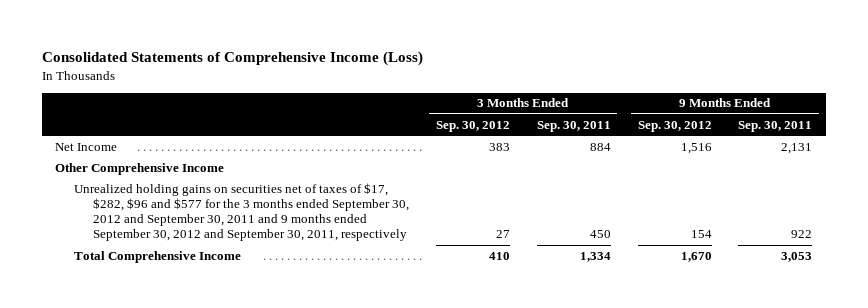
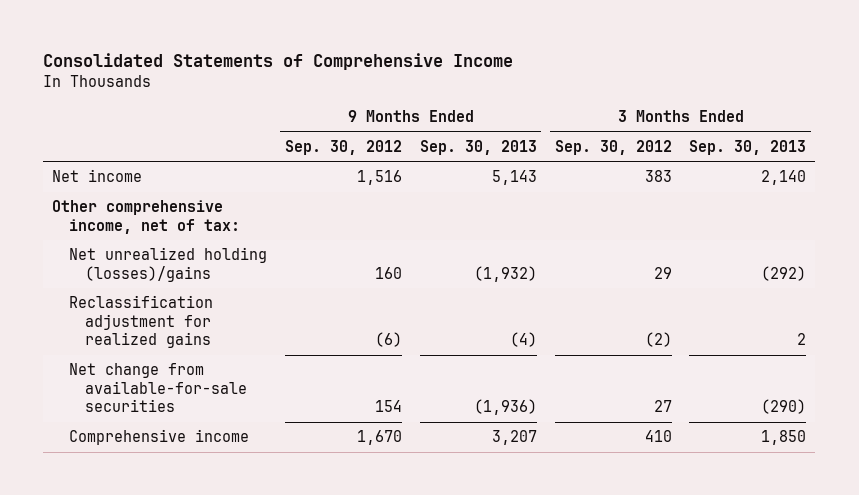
[41,50,423,66] Consolidated Statements of Comprehensive Income (Loss) -> [43,52,514,70] Consolidated Statements of Comprehensive Income
[536,120,611,132] Sep. 30, 2011 -> none
[738,120,813,132] Sep. 30, 2011 -> none
none -> [419,139,537,155] Sep. 30, 2013
none -> [689,139,807,155] Sep. 30, 2013
[55,142,118,151] Net Income -> [52,169,143,183] Net income
[55,162,225,175] Other Comprehensive Income -> [52,200,240,234] Other comprehensive income, net of tax:
none -> [68,247,267,282] Net unrealized holding (losses)/gains
none -> [68,295,213,349] Reclassification adjustment for realized gains
[74,182,409,242] Unrealized holding gains on securities net of taxes of $17, $282, $96 and $577 for the 3 months ended September 30, 2012 and September 30, 2011 and 9 months ended September 30, 2012 and September 30, 2011, respectively -> [68,363,248,413] Net change from available-for-sale securities
[74,250,242,263] Total Comprehensive Income -> [68,429,249,446] Comprehensive income

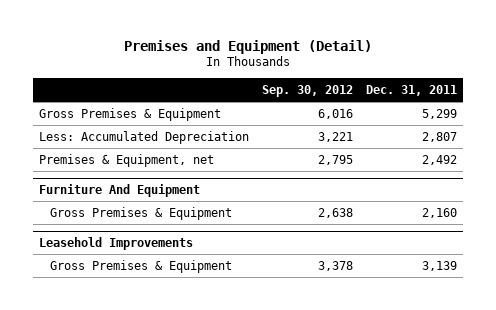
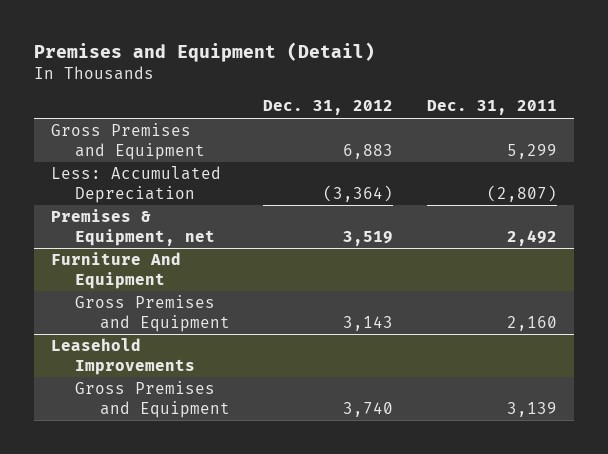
[261,84,353,97] Sep. 30, 2012 -> none
none -> [263,100,394,116] Dec. 31, 2012
[39,107,222,121] Gross Premises & Equipment -> [50,123,206,160] Gross Premises and Equipment
[421,131,457,142] 2,807 -> [487,184,558,202] (2,807)
[49,206,232,220] Gross Premises & Equipment -> [75,295,230,332] Gross Premises and Equipment
[49,259,232,273] Gross Premises & Equipment -> [75,381,230,418] Gross Premises and Equipment

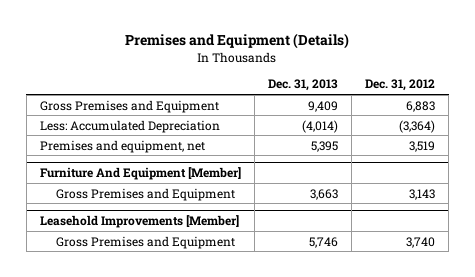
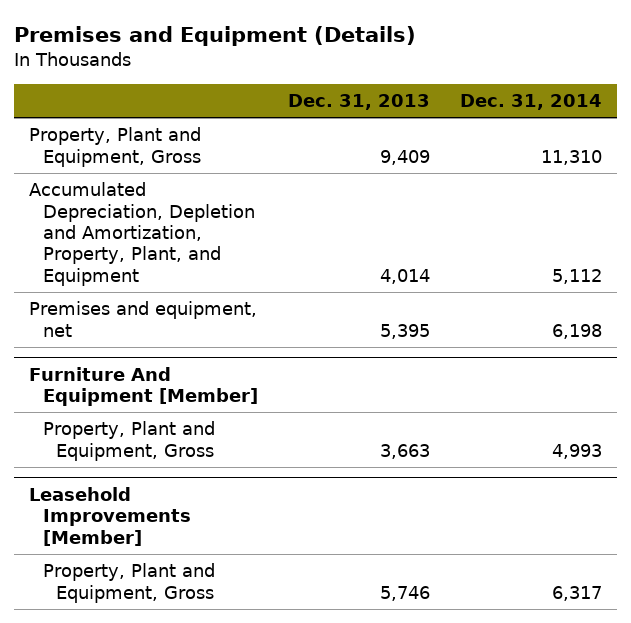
[365,79,436,92] Dec. 31, 2012 -> none
none -> [459,93,602,110] Dec. 31, 2014
[39,99,219,113] Gross Premises and Equipment -> [29,127,202,167] Property, Plant and Equipment, Gross
[39,119,220,133] Less: Accumulated Depreciation -> [29,182,255,286] Accumulated Depreciation, Depletion and Amortization, Property, Plant, and Equipment
[301,119,338,133] (4,014) -> [379,268,430,284] 4,014
[55,187,235,201] Gross Premises and Equipment -> [42,421,215,461] Property, Plant and Equipment, Gross
[55,235,235,249] Gross Premises and Equipment -> [42,563,215,603] Property, Plant and Equipment, Gross

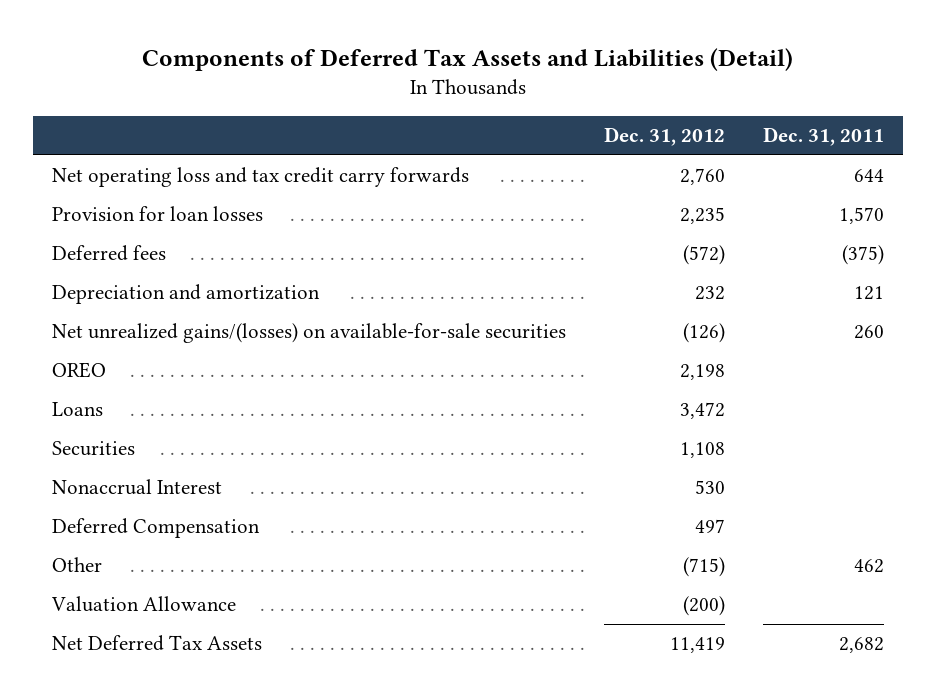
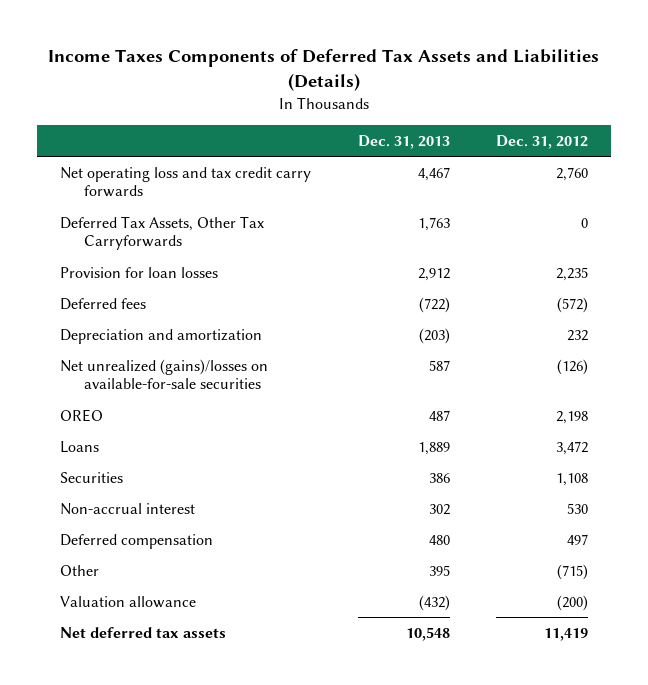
[141,47,793,71] Components of Deferred Tax Assets and Liabilities (Detail) -> [48,48,600,92] Income Taxes Components of Deferred Tax Assets and Liabilities (Details)
[762,127,884,147] Dec. 31, 2011 -> none
none -> [357,135,450,150] Dec. 31, 2013
none -> [59,215,264,251] Deferred Tax Assets, Other Tax Carryforwards
[51,323,566,344] Net unrealized gains/(losses) on available-for-sale securities -> [59,358,268,390] Net unrealized (gains)/losses on available-for-sale securities
[51,479,222,496] Nonaccrual Interest -> [59,502,195,515] Non-accrual interest
[51,518,260,539] Deferred Compensation -> [59,533,213,549] Deferred compensation
[50,596,236,613] Valuation Allowance -> [59,595,196,608] Valuation allowance
[51,635,262,652] Net Deferred Tax Assets -> [59,626,226,638] Net deferred tax assets

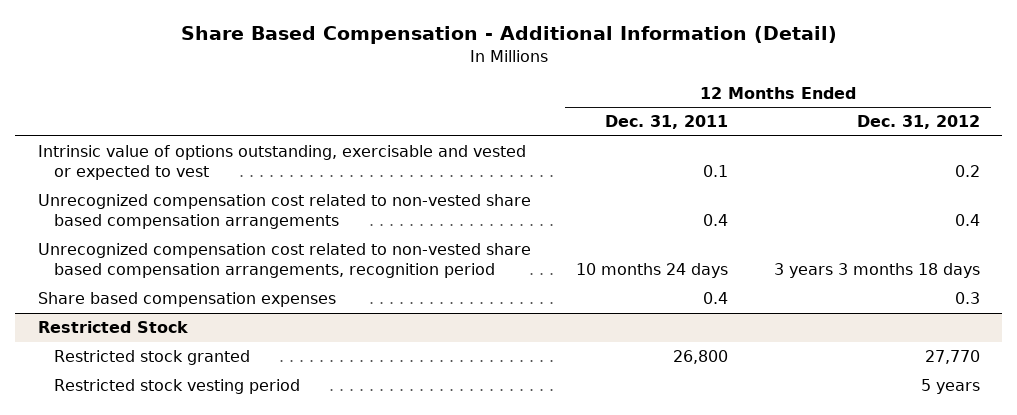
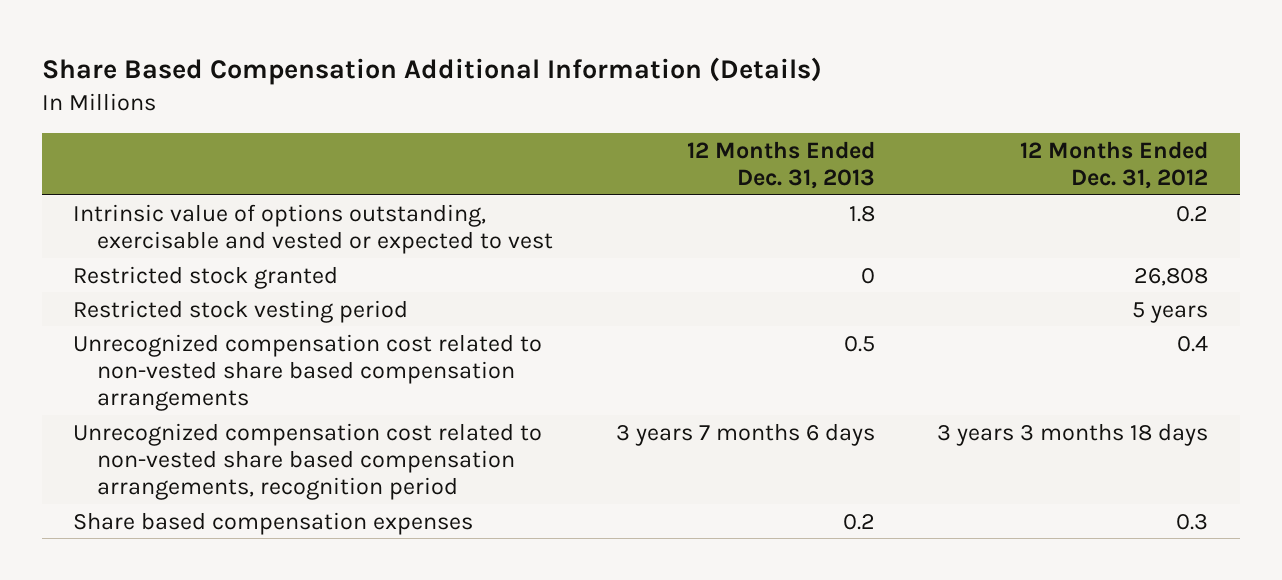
[180,26,837,45] Share Based Compensation - Additional Information (Detail) -> [42,57,823,86] Share Based Compensation Additional Information (Details)
[605,115,729,130] Dec. 31, 2011 -> none
none -> [686,140,875,189] 12 Months Ended Dec. 31, 2013
none -> [73,265,339,289] Restricted stock granted
none -> [73,299,409,323] Restricted stock vesting period
[37,321,188,334] Restricted Stock -> none
[54,350,251,366] Restricted stock granted -> none
[54,379,301,395] Restricted stock vesting period -> none

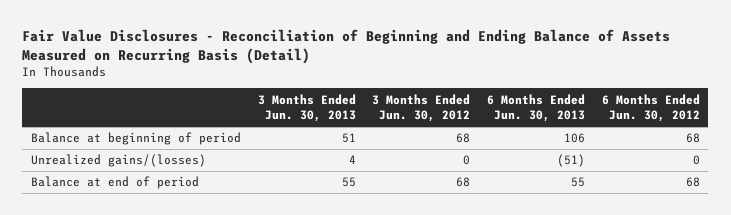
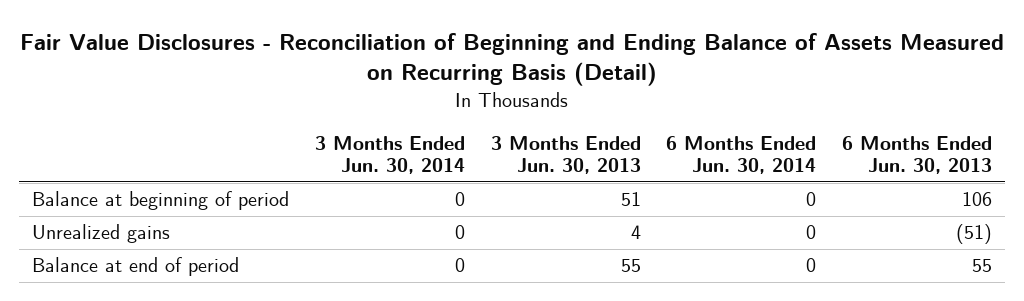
[372,93,471,123] 3 Months Ended Jun. 30, 2012 -> none
[601,93,700,123] 6 Months Ended Jun. 30, 2012 -> none
none -> [314,135,465,175] 3 Months Ended Jun. 30, 2014
none -> [666,135,817,175] 6 Months Ended Jun. 30, 2014
[30,154,206,168] Unrealized gains/(losses) -> [32,224,171,244] Unrealized gains

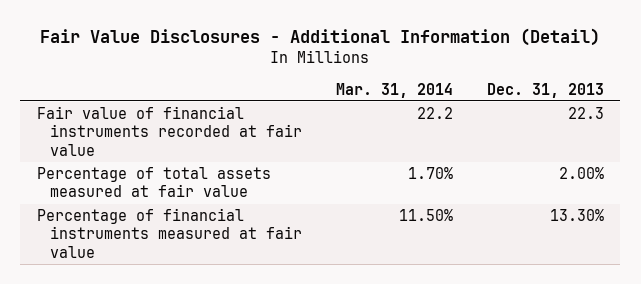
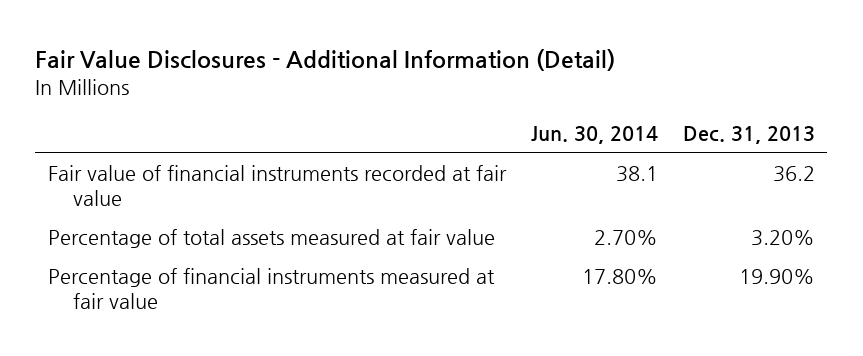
[336,82,454,98] Mar. 31, 2014 -> none
none -> [530,126,658,145] Jun. 30, 2014
[567,107,604,120] 22.3 -> [772,166,815,183] 36.2
[558,167,604,180] 2.00% -> [750,230,815,247] 3.20%
[549,209,604,222] 13.30% -> [738,269,815,285] 19.90%

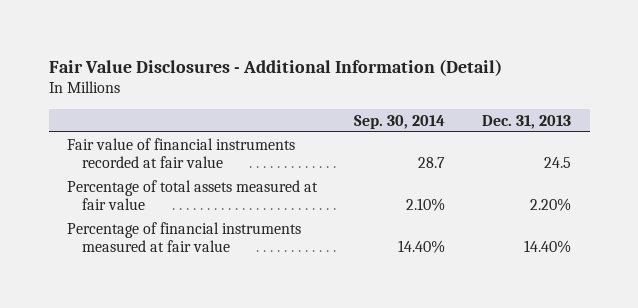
[530,126,658,145] Jun. 30, 2014 -> none
none -> [354,114,446,129] Sep. 30, 2014
[772,166,815,183] 36.2 -> [544,157,572,169] 24.5
[750,230,815,247] 3.20% -> [530,198,572,212] 2.20%
[738,269,815,285] 19.90% -> [524,240,572,254] 14.40%

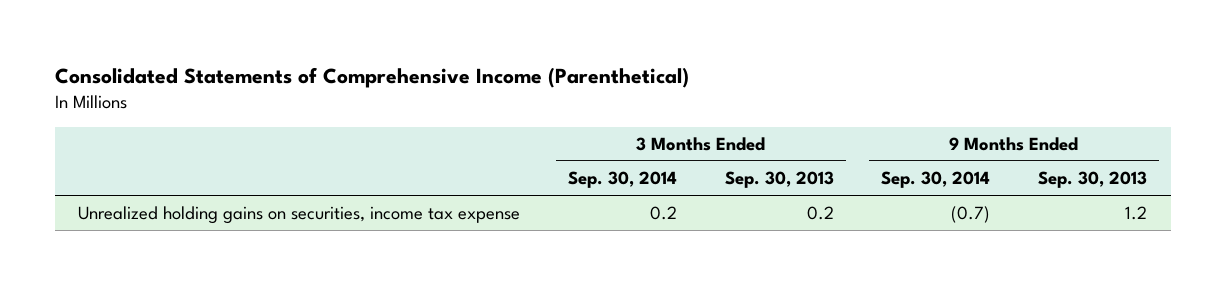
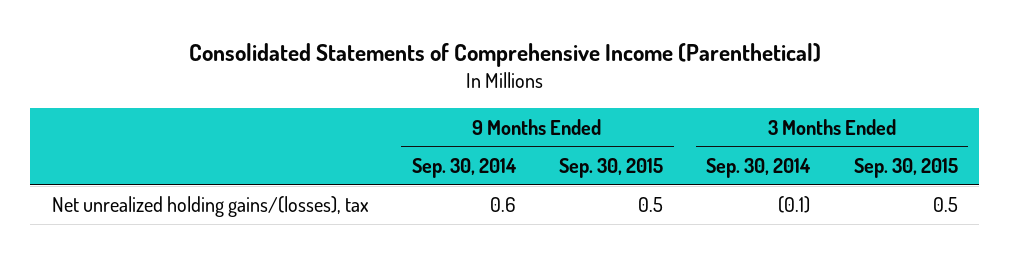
[724,171,834,189] Sep. 30, 2013 -> none
[1037,171,1147,189] Sep. 30, 2013 -> none
none -> [559,157,664,178] Sep. 30, 2015
none -> [853,157,958,178] Sep. 30, 2015
[78,206,521,225] Unrealized holding gains on securities, income tax expense -> [51,196,369,218] Net unrealized holding gains/(losses), tax
[650,206,678,221] 0.2 -> [778,196,811,214] (0.1)
[951,206,991,224] (0.7) -> [489,197,516,213] 0.6

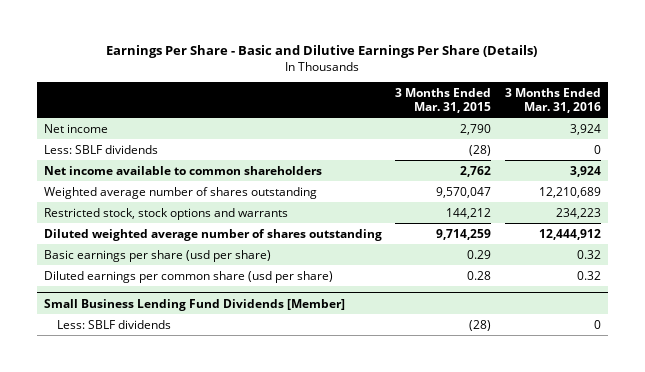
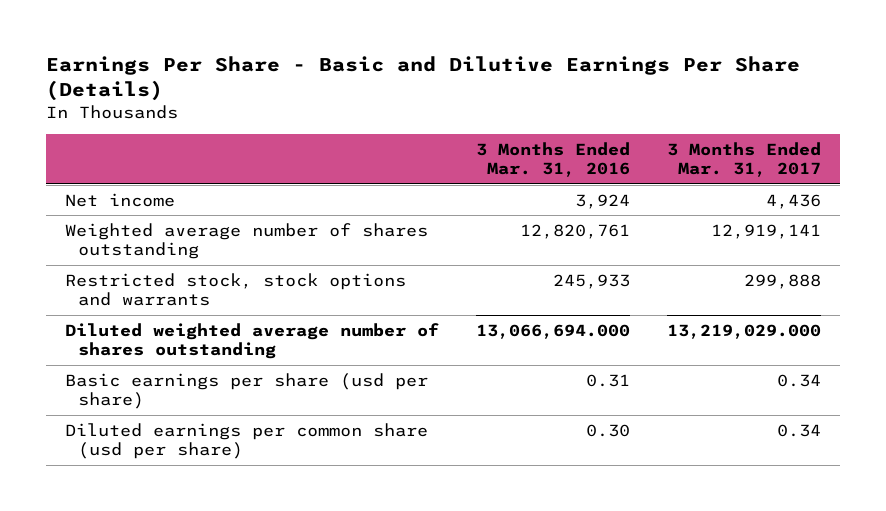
[395,87,492,113] 3 Months Ended Mar. 31, 2015 -> none
none -> [667,141,822,178] 3 Months Ended Mar. 31, 2017
[43,144,158,154] Less: SBLF dividends -> none
[43,165,322,175] Net income available to common shareholders -> none
[43,298,345,311] Small Business Lending Fund Dividends [Member] -> none
[57,319,172,329] Less: SBLF dividends -> none
[538,186,601,198] 12,210,689 -> [520,223,631,239] 12,820,761
[555,207,601,219] 234,223 -> [553,273,631,289] 245,933
[538,228,601,240] 12,444,912 -> [476,323,631,339] 13,066,694.000
[576,249,601,259] 0.32 -> [586,373,631,387] 0.31
[576,270,601,280] 0.32 -> [586,423,631,437] 0.30

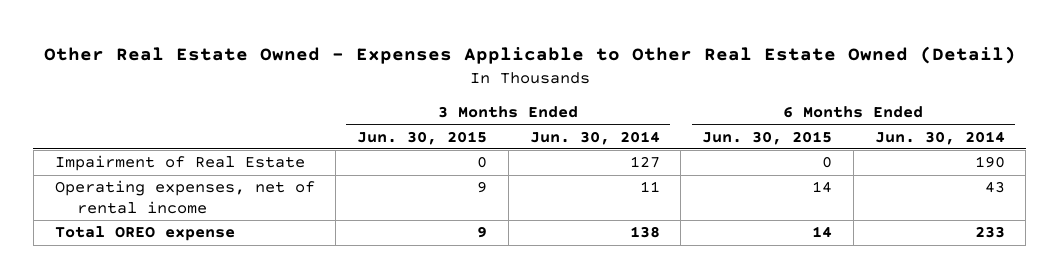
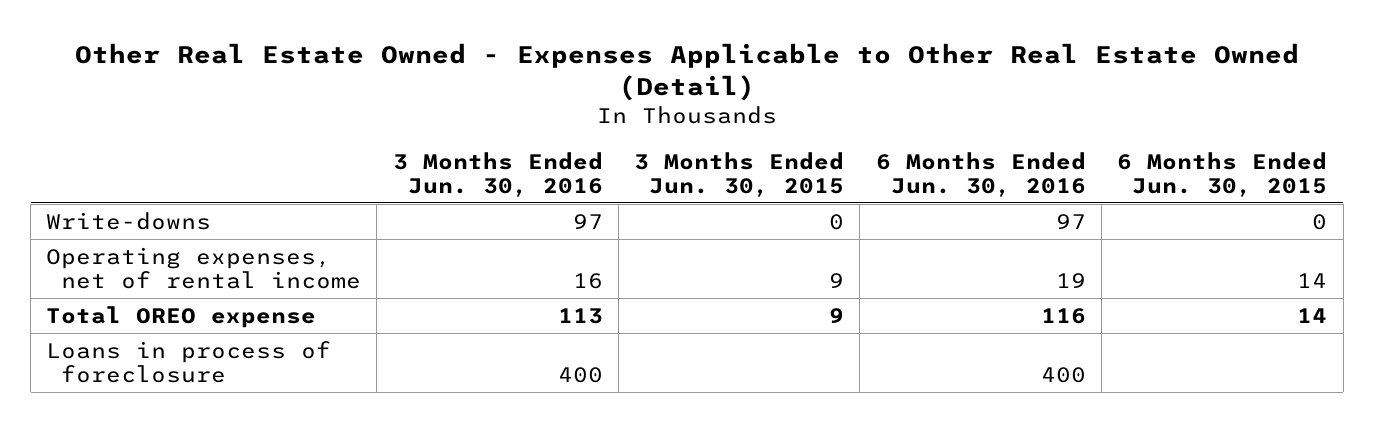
[529,130,660,145] Jun. 30, 2014 -> none
[874,130,1005,145] Jun. 30, 2014 -> none
none -> [392,151,603,197] 3 Months Ended Jun. 30, 2016
none -> [875,151,1086,197] 6 Months Ended Jun. 30, 2016
[54,155,305,172] Impairment of Real Estate -> [46,211,212,230] Write-downs
none -> [46,340,332,383] Loans in process of foreclosure

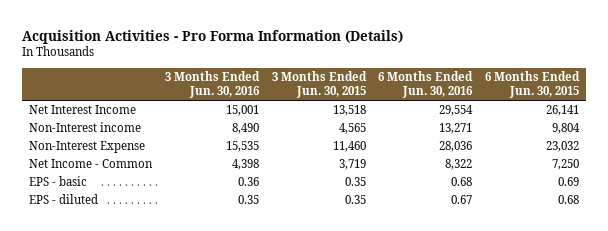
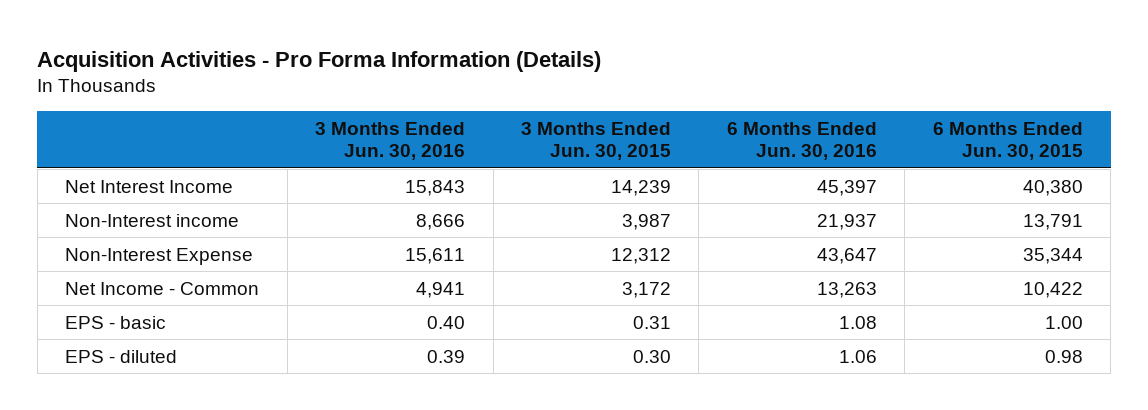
[225,105,259,117] 15,001 -> [405,179,466,196] 15,843
[332,105,366,117] 13,518 -> [611,179,672,196] 14,239
[439,105,474,117] 29,554 -> [816,179,877,196] 45,397
[546,105,580,117] 26,141 -> [1022,179,1083,196] 40,380
[231,123,259,135] 8,490 -> [416,213,466,230] 8,666
[338,123,366,135] 4,565 -> [622,213,672,230] 3,987
[439,123,473,135] 13,271 -> [816,213,877,230] 21,937
[552,123,581,135] 9,804 -> [1022,213,1083,230] 13,791
[225,141,259,153] 15,535 -> [405,247,466,264] 15,611
[332,141,366,153] 11,460 -> [611,247,672,264] 12,312
[439,141,473,153] 28,036 -> [816,247,877,264] 43,647
[546,141,580,153] 23,032 -> [1022,247,1083,264] 35,344
[231,159,259,171] 4,398 -> [416,281,466,298] 4,941
[338,159,366,171] 3,719 -> [622,281,672,298] 3,172
[445,159,473,171] 8,322 -> [816,281,877,298] 13,263
[552,159,580,171] 7,250 -> [1022,281,1083,298] 10,422
[237,177,259,187] 0.36 -> [427,315,466,329] 0.40
[344,177,366,187] 0.35 -> [633,315,672,329] 0.31
[451,177,473,187] 0.68 -> [838,315,877,329] 1.08
[558,177,580,187] 0.69 -> [1044,315,1083,329] 1.00
[237,195,259,205] 0.35 -> [427,349,466,363] 0.39
[344,195,366,205] 0.35 -> [633,349,672,363] 0.30
[451,195,473,205] 0.67 -> [838,349,877,363] 1.06
[558,195,580,205] 0.68 -> [1044,349,1083,363] 0.98

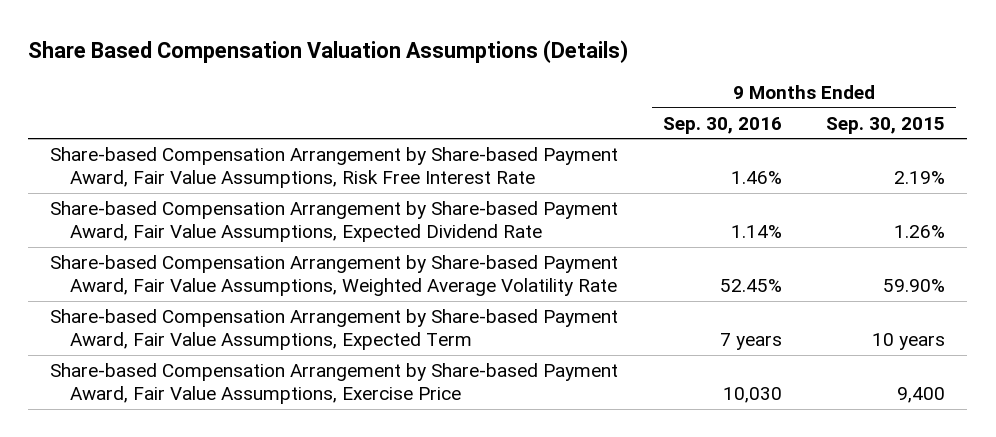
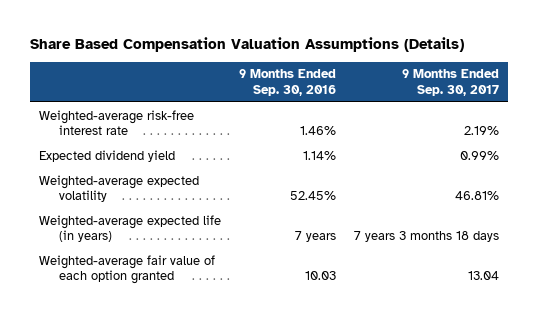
[826,116,946,134] Sep. 30, 2015 -> none
none -> [402,69,500,96] 9 Months Ended Sep. 30, 2017
[50,363,619,405] Share-based Compensation Arrangement by Share-based Payment Award, Fair Value Assumptions, Exercise Price -> none
[50,147,619,189] Share-based Compensation Arrangement by Share-based Payment Award, Fair Value Assumptions, Risk Free Interest Rate -> [38,109,194,136] Weighted-average risk-free interest rate
[50,201,619,243] Share-based Compensation Arrangement by Share-based Payment Award, Fair Value Assumptions, Expected Dividend Rate -> [38,149,175,162] Expected dividend yield
[50,255,619,297] Share-based Compensation Arrangement by Share-based Payment Award, Fair Value Assumptions, Weighted Average Volatility Rate -> [38,174,199,203] Weighted-average expected volatility
[50,309,619,351] Share-based Compensation Arrangement by Share-based Payment Award, Fair Value Assumptions, Expected Term -> [38,214,221,243] Weighted-average expected life (in years)
none -> [38,254,215,285] Weighted-average fair value of each option granted

